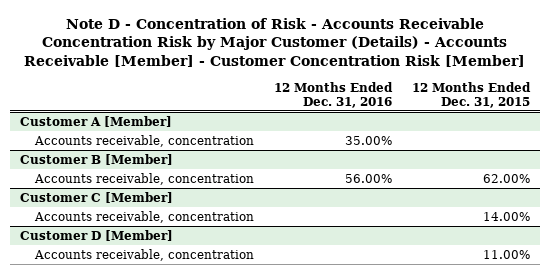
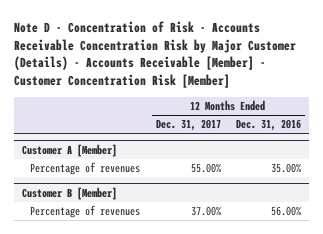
[412,81,532,108] 12 Months Ended Dec. 31, 2015 -> none
none -> [155,119,221,132] Dec. 31, 2017
[34,134,255,147] Accounts receivable, concentration -> [30,162,141,176] Percentage of revenues
[20,191,174,203] Customer C [Member] -> none
[34,210,255,223] Accounts receivable, concentration -> none
[20,229,174,241] Customer D [Member] -> none
[34,248,255,261] Accounts receivable, concentration -> none
[34,172,255,185] Accounts receivable, concentration -> [30,205,141,219] Percentage of revenues

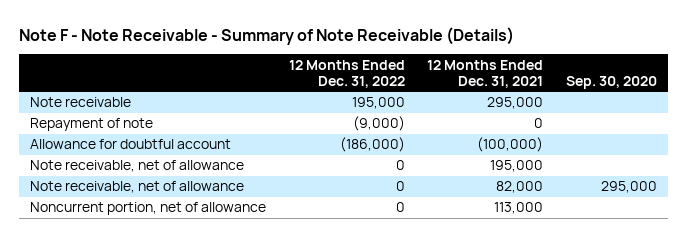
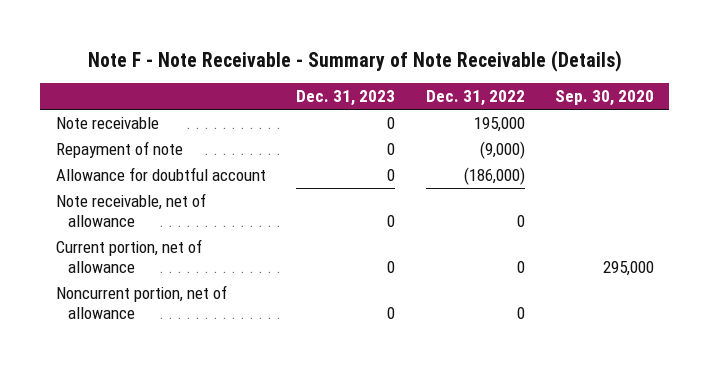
[288,59,405,89] 12 Months Ended Dec. 31, 2022 -> none
[427,59,544,89] 12 Months Ended Dec. 31, 2021 -> none
none -> [296,90,396,107] Dec. 31, 2023
none -> [425,90,525,107] Dec. 31, 2022
[30,181,245,194] Note receivable, net of allowance -> [55,239,202,273] Current portion, net of allowance

